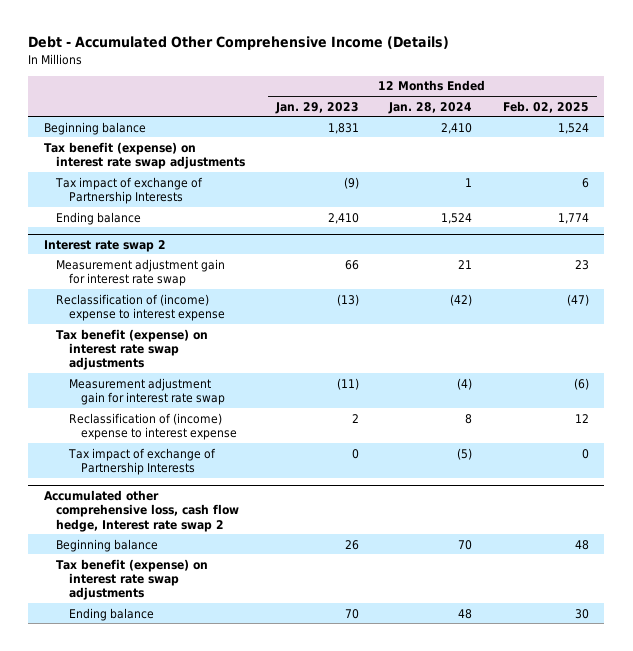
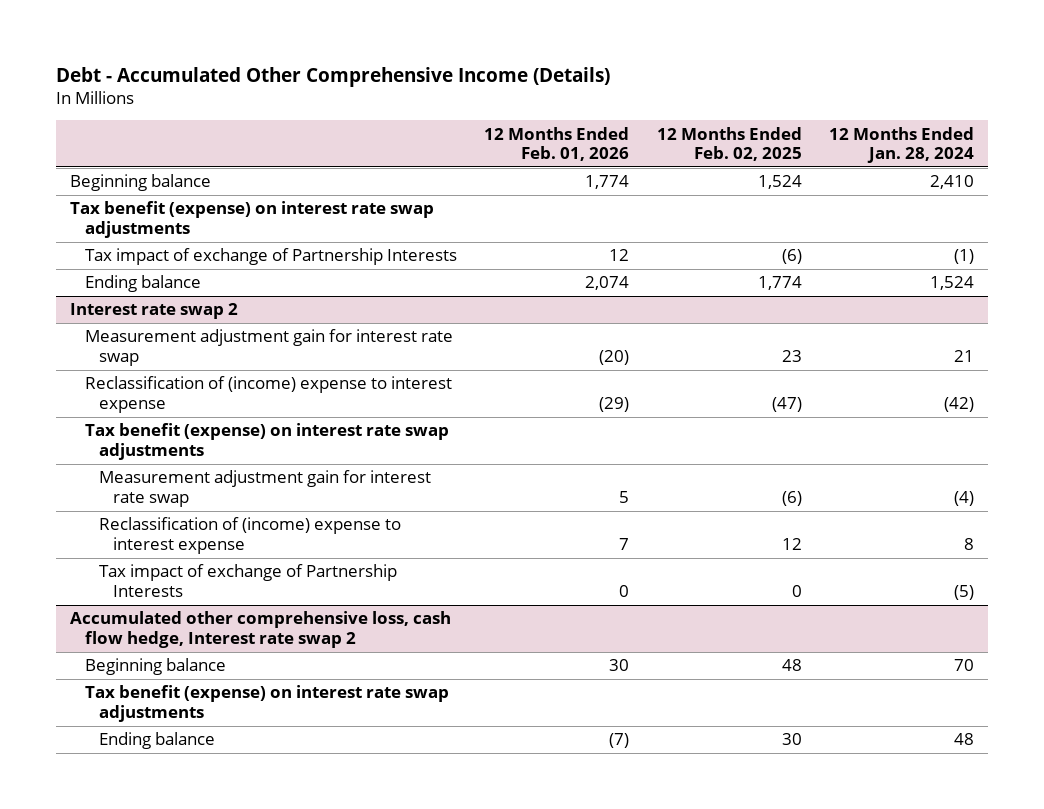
[274,101,359,114] Jan. 29, 2023 -> none
none -> [484,126,630,162] 12 Months Ended Feb. 01, 2026
[465,177,473,187] 1 -> [954,249,975,265] (1)
[582,177,590,188] 6 -> [781,249,802,265] (6)

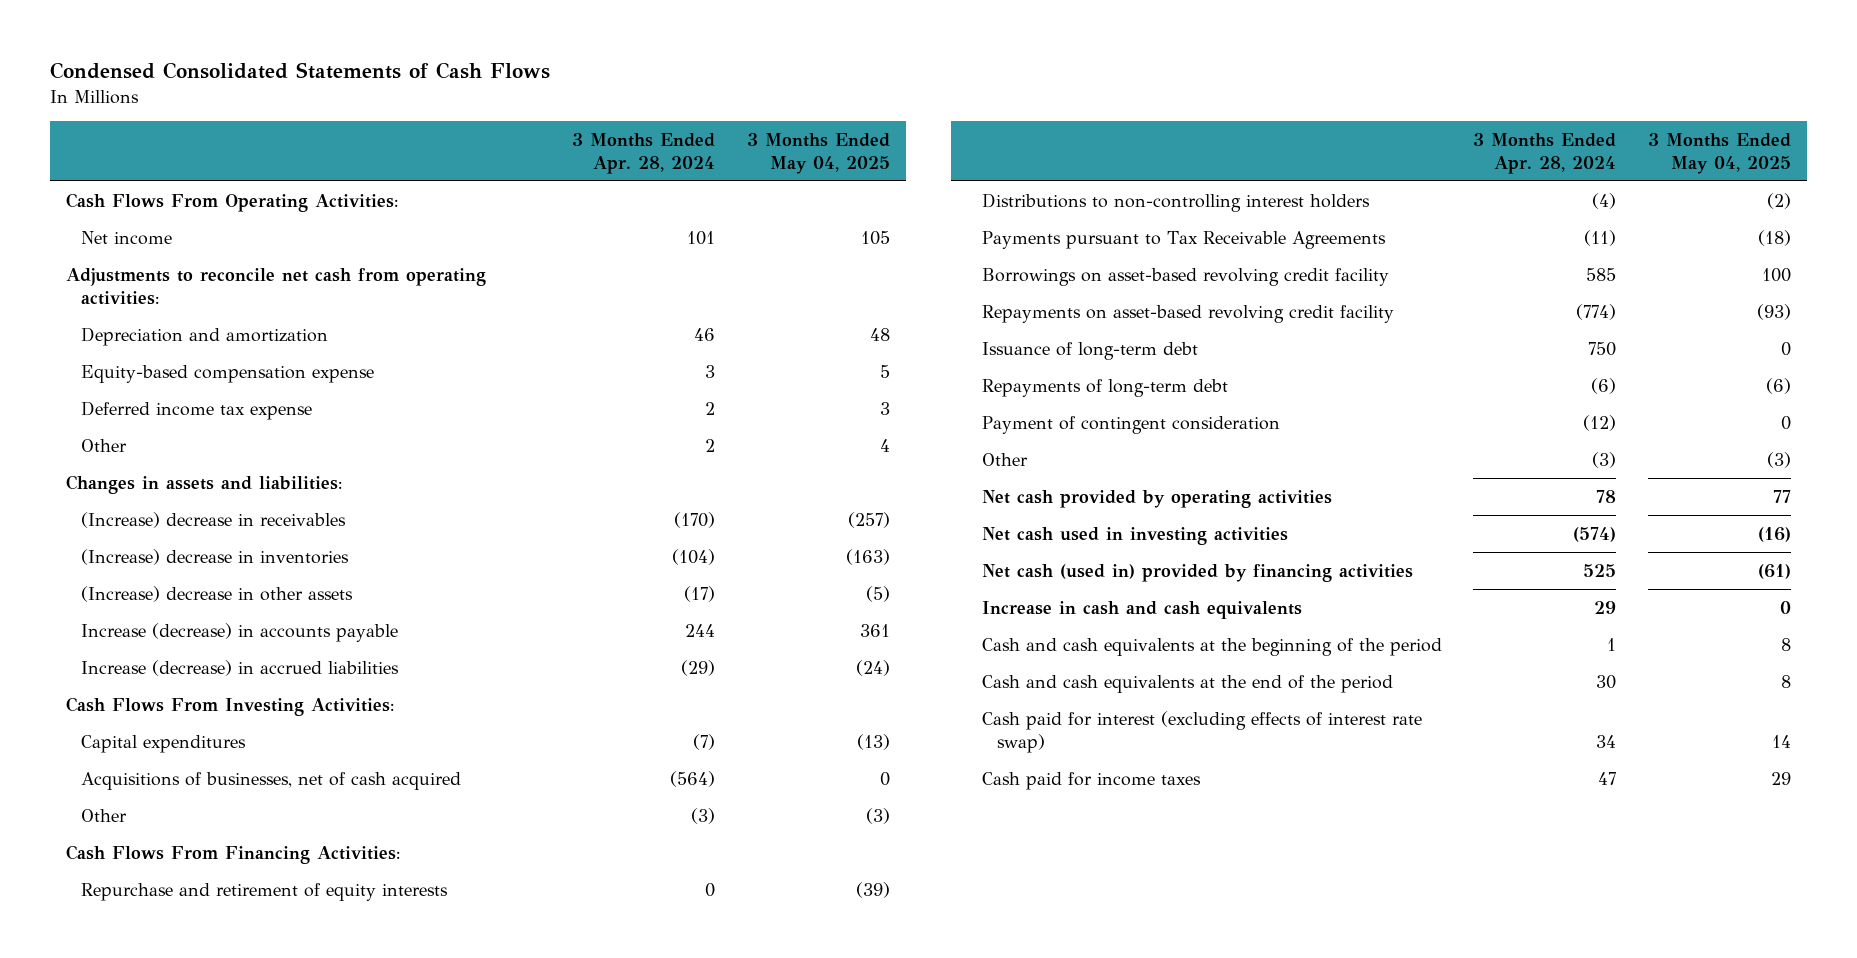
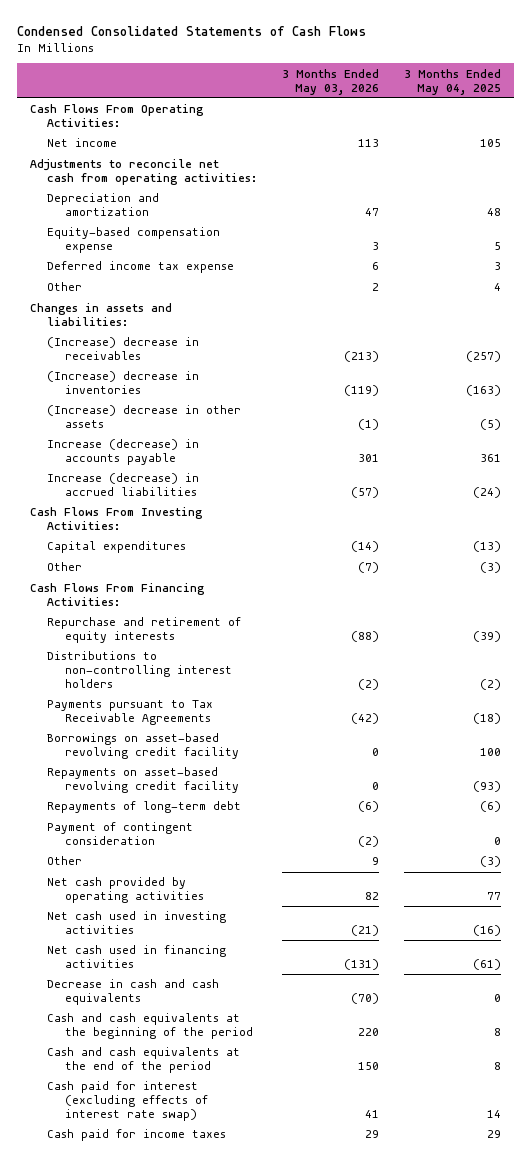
[572,132,716,174] 3 Months Ended Apr. 28, 2024 -> none
none -> [282,68,380,95] 3 Months Ended May 03, 2026
[80,771,461,790] Acquisitions of businesses, net of cash acquired -> none
[981,341,1198,360] Issuance of long-term debt -> none
[981,563,1413,582] Net cash (used in) provided by financing activities -> [47,945,227,969] Net cash used in financing activities
[981,600,1302,619] Increase in cash and cash equivalents -> [47,979,220,1006] Decrease in cash and cash equivalents

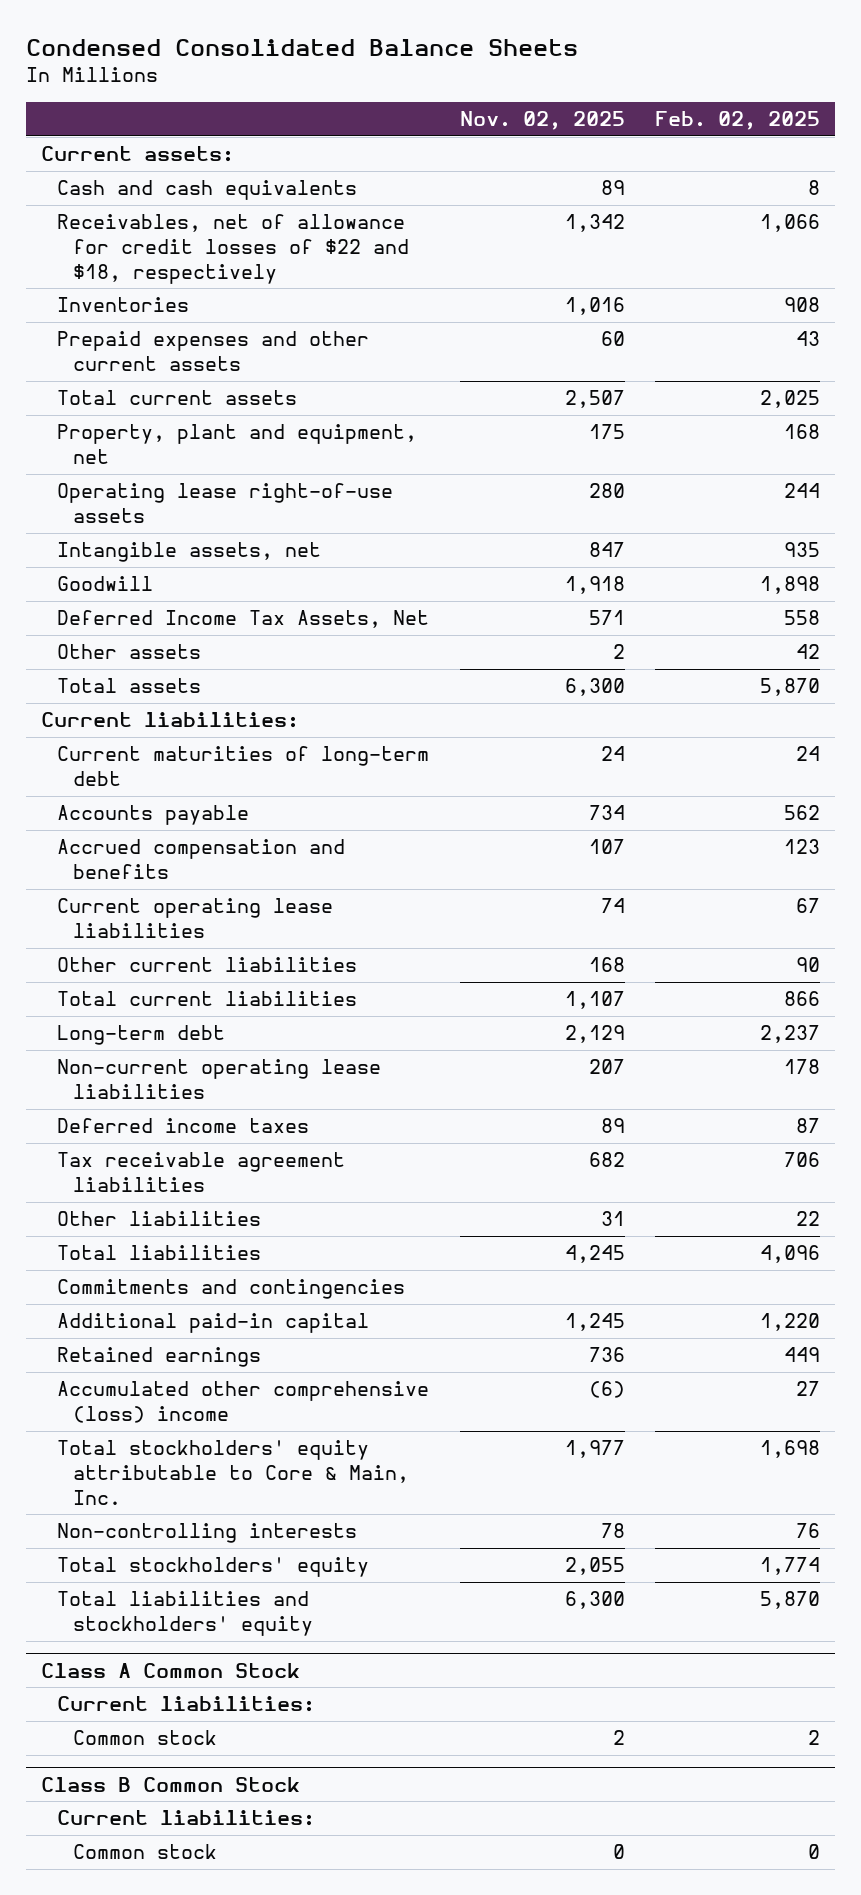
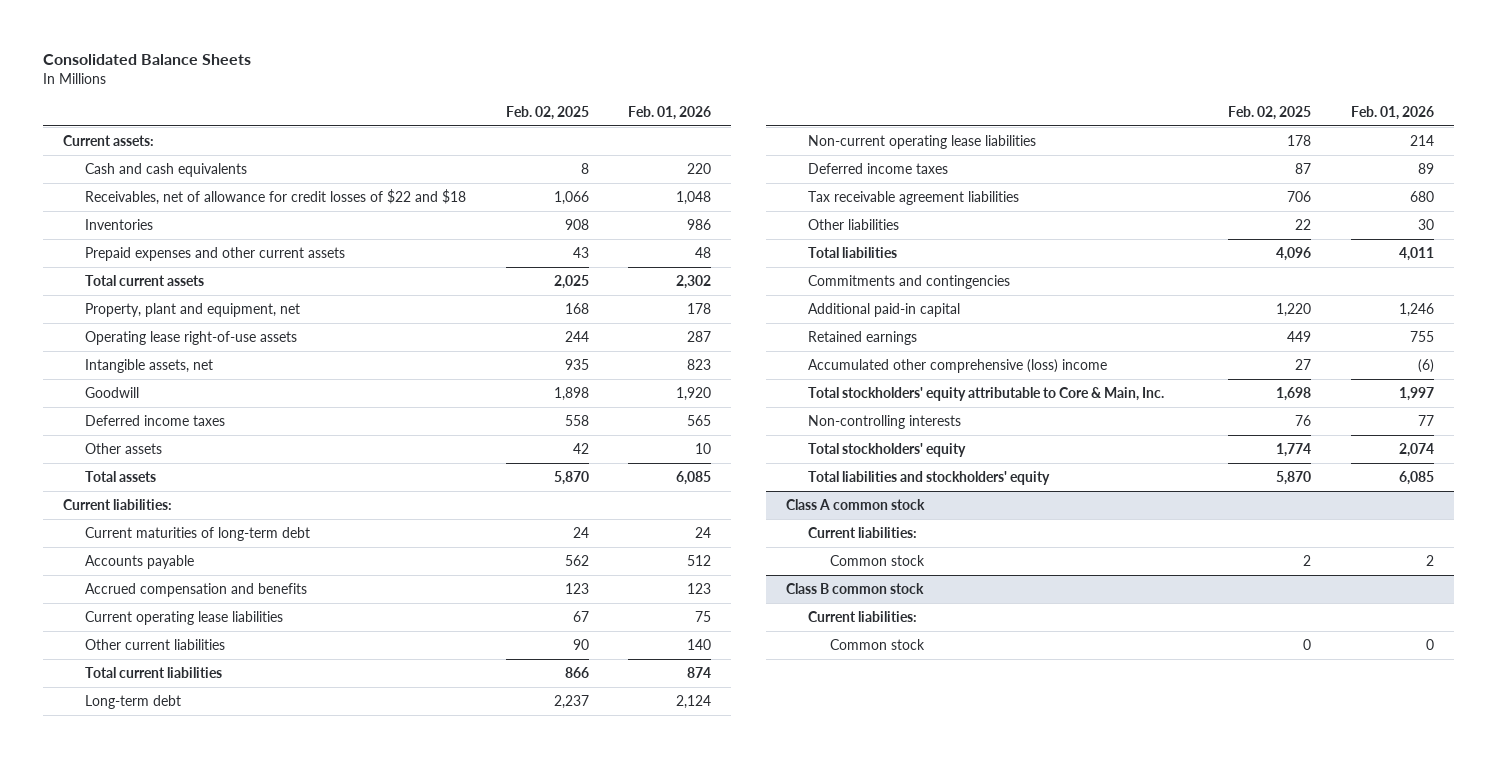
[26,39,579,57] Condensed Consolidated Balance Sheets -> [43,53,252,65] Consolidated Balance Sheets
[459,111,625,131] Nov. 02, 2025 -> none
none -> [628,105,712,120] Feb. 01, 2026
[57,214,410,284] Receivables, net of allowance for credit losses of $22 and $18, respectively -> [84,189,466,206] Receivables, net of allowance for credit losses of $22 and $18
[57,610,430,629] Deferred Income Tax Assets, Net -> [84,415,225,427] Deferred income taxes
[41,1662,301,1678] Class A Common Stock -> [785,499,925,511] Class A common stock
[41,1776,301,1792] Class B Common Stock -> [785,583,924,595] Class B common stock

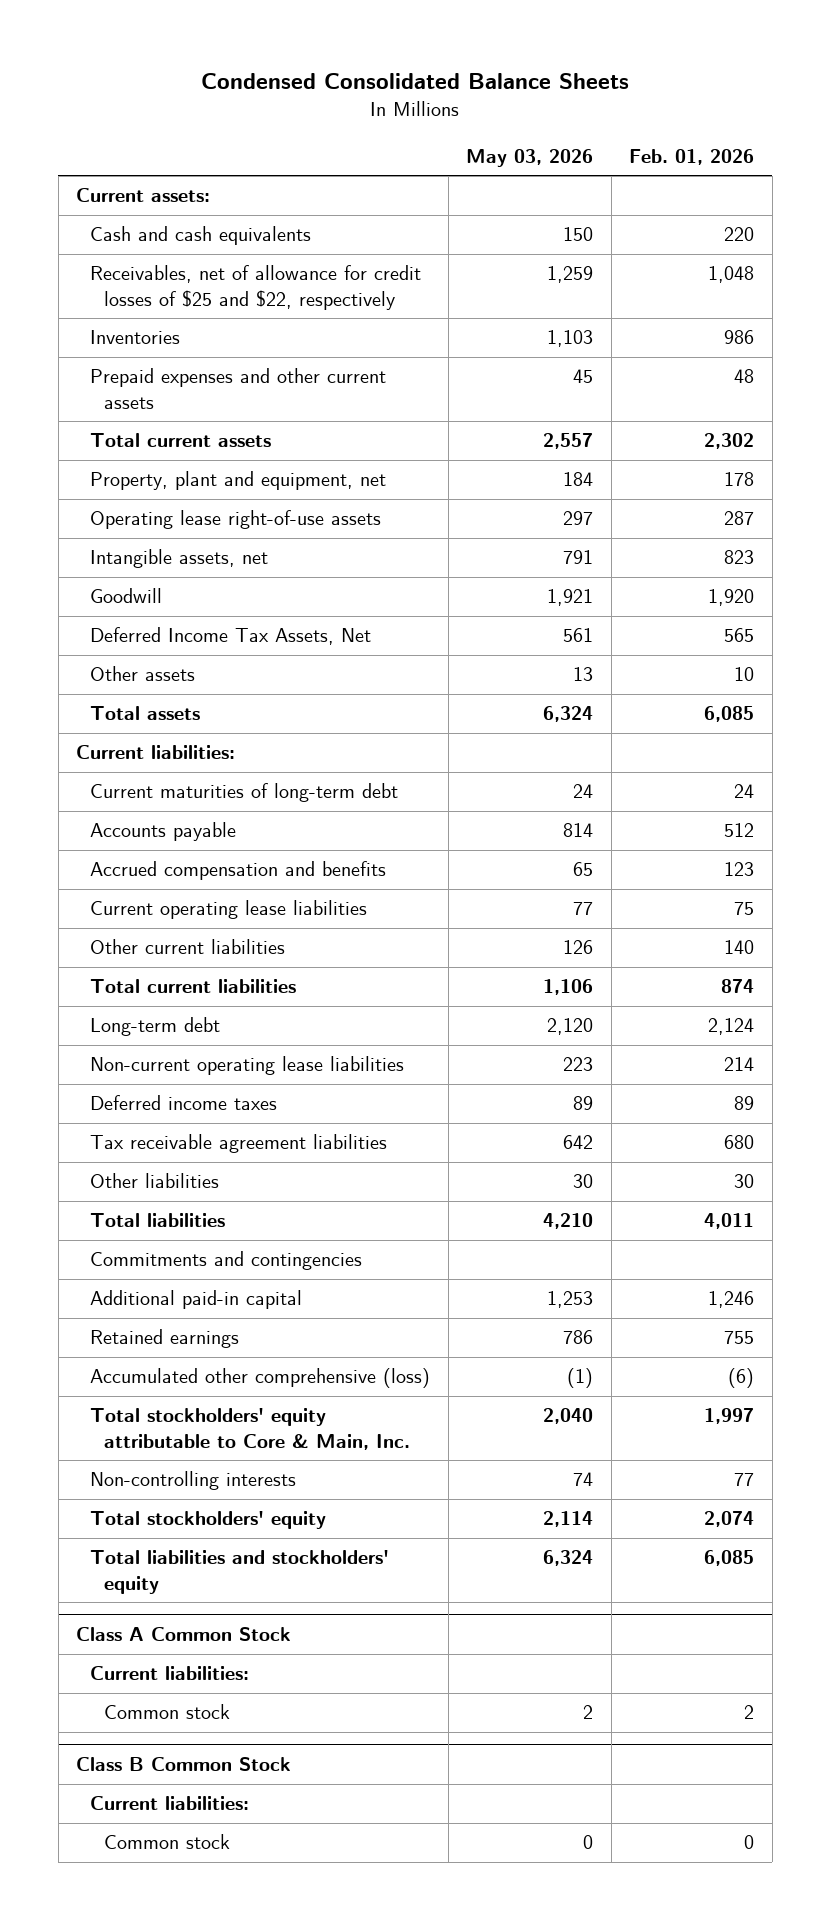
[43,53,252,65] Consolidated Balance Sheets -> [201,73,630,90] Condensed Consolidated Balance Sheets
[505,105,589,120] Feb. 02, 2025 -> none
none -> [466,148,594,167] May 03, 2026
[84,189,466,206] Receivables, net of allowance for credit losses of $22 and $18 -> [90,265,422,311] Receivables, net of allowance for credit losses of $25 and $22, respectively
[84,415,225,427] Deferred income taxes -> [90,627,372,646] Deferred Income Tax Assets, Net
[807,359,1107,374] Accumulated other comprehensive (loss) income -> [90,1368,431,1389] Accumulated other comprehensive (loss)
[785,499,925,511] Class A common stock -> [76,1627,292,1642] Class A Common Stock
[785,583,924,595] Class B common stock -> [76,1757,292,1772] Class B Common Stock

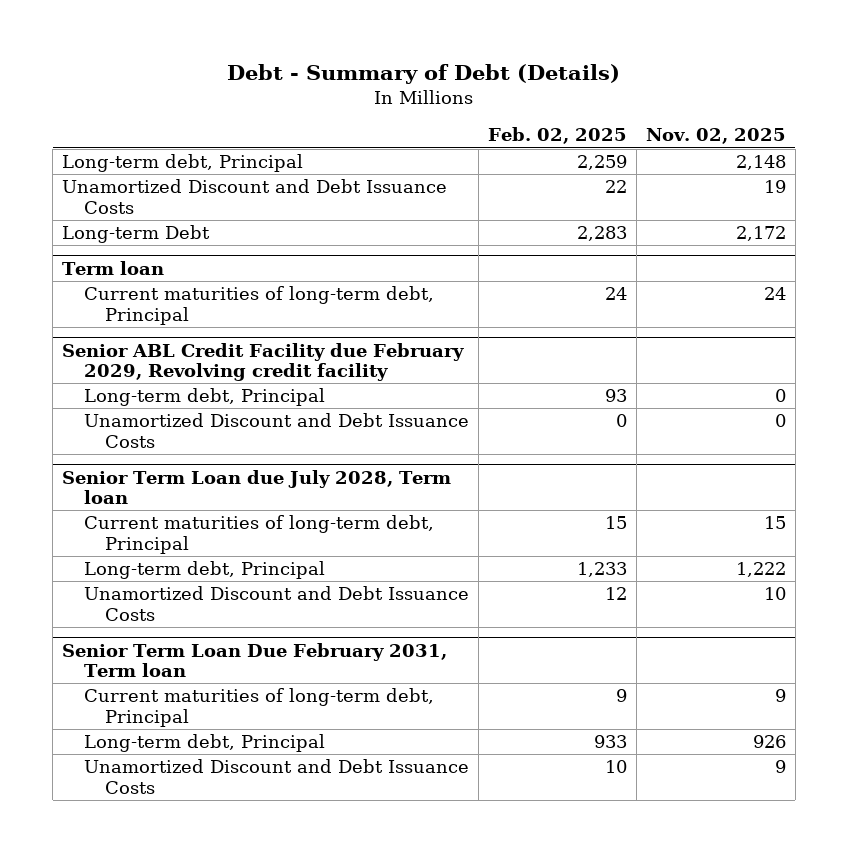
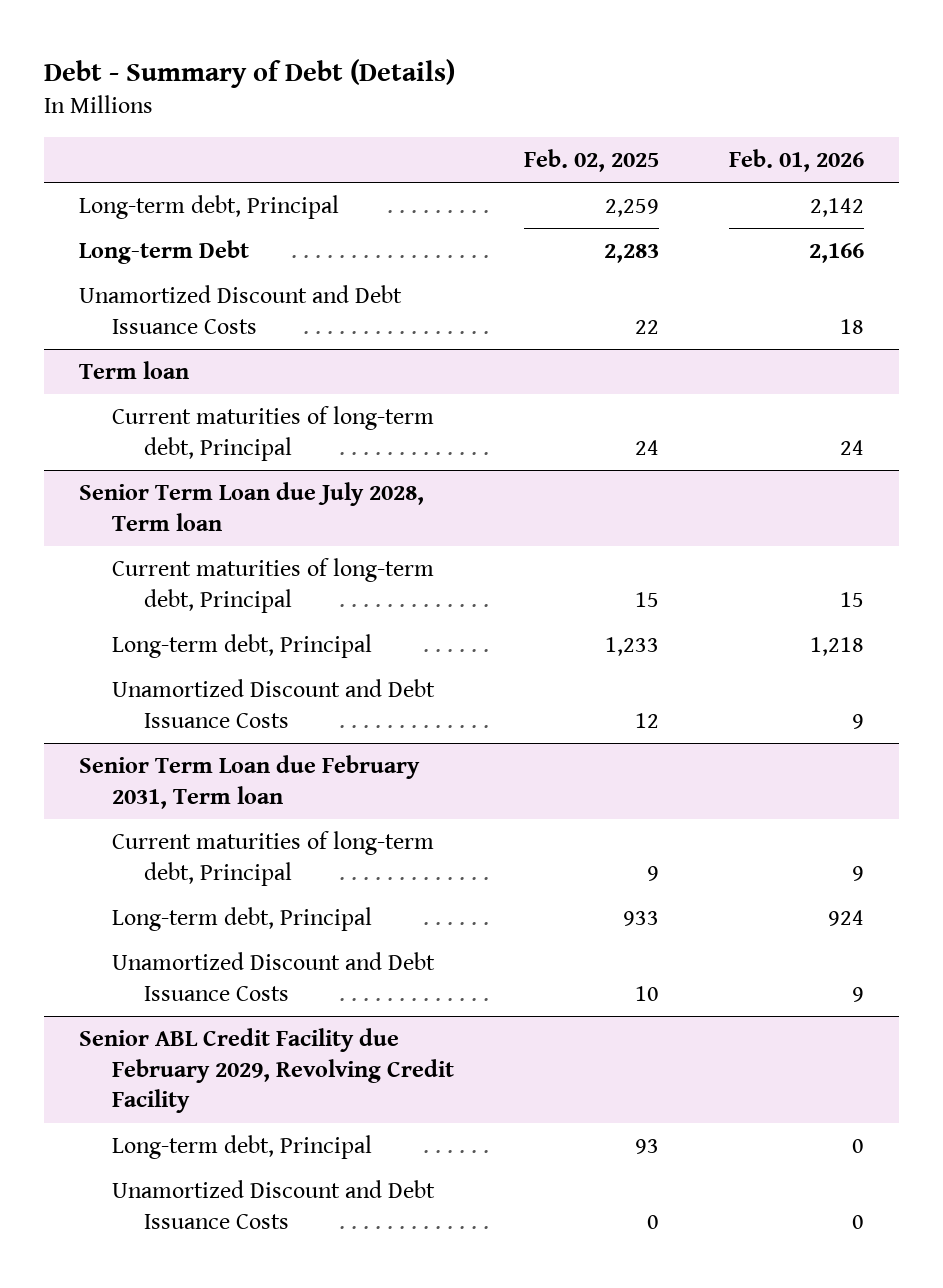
[645,128,786,145] Nov. 02, 2025 -> none
none -> [728,149,864,173] Feb. 01, 2026
[62,179,448,214] Unamortized Discount and Debt Issuance Costs -> [78,285,402,334] Unamortized Discount and Debt Issuance Costs
[62,342,465,382] Senior ABL Credit Facility due February 2029, Revolving credit facility -> none
[83,388,325,407] Long-term debt, Principal -> none
[83,413,469,448] Unamortized Discount and Debt Issuance Costs -> none
[62,642,448,678] Senior Term Loan Due February 2031, Term loan -> [78,755,420,809] Senior Term Loan due February 2031, Term loan
none -> [78,1028,454,1114] Senior ABL Credit Facility due February 2029, Revolving Credit Facility
none -> [111,1135,372,1160] Long-term debt, Principal
none -> [111,1180,435,1229] Unamortized Discount and Debt Issuance Costs

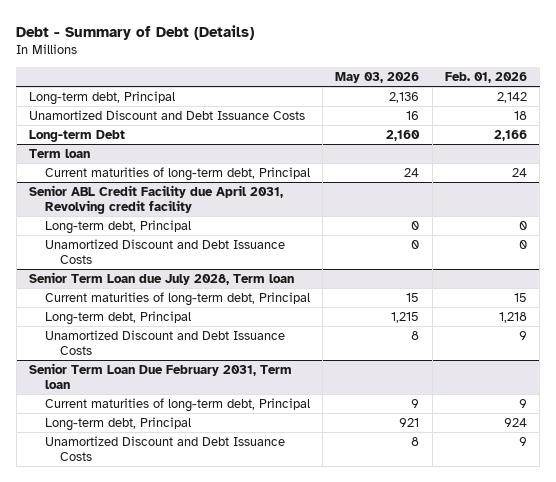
[523,149,659,173] Feb. 02, 2025 -> none
none -> [335,72,420,84] May 03, 2026
[78,240,249,265] Long-term Debt -> [29,129,126,142] Long-term Debt
none -> [29,184,284,215] Senior ABL Credit Facility due April 2031, Revolving credit facility
none -> [44,219,191,234] Long-term debt, Principal
none -> [44,238,285,265] Unamortized Discount and Debt Issuance Costs
[78,755,420,809] Senior Term Loan due February 2031, Term loan -> [29,362,293,390] Senior Term Loan Due February 2031, Term loan
[78,1028,454,1114] Senior ABL Credit Facility due February 2029, Revolving Credit Facility -> none
[111,1135,372,1160] Long-term debt, Principal -> none
[111,1180,435,1229] Unamortized Discount and Debt Issuance Costs -> none

